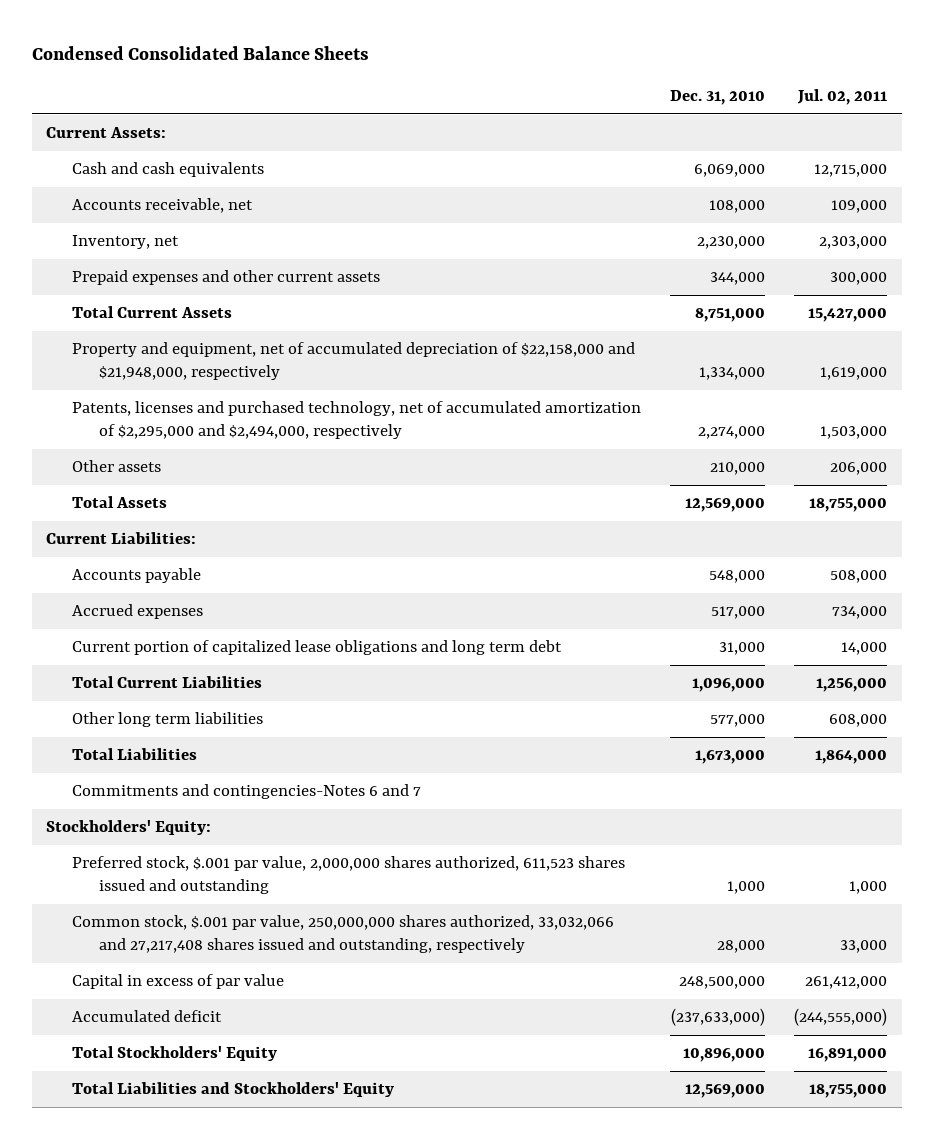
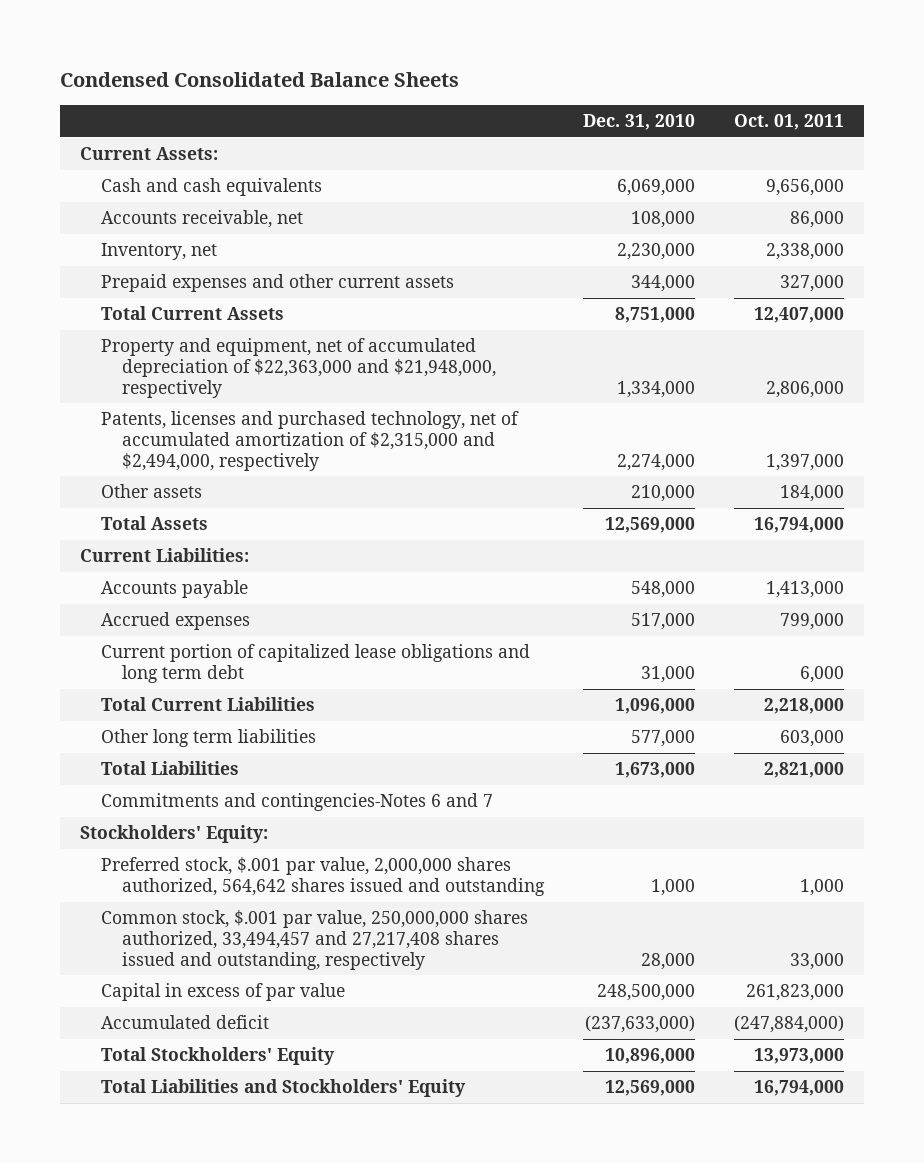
[797,89,888,106] Jul. 02, 2011 -> none
none -> [733,114,844,131] Oct. 01, 2011
[72,341,636,381] Property and equipment, net of accumulated depreciation of $22,158,000 and $21,948,000, respectively -> [100,338,496,398] Property and equipment, net of accumulated depreciation of $22,363,000 and $21,948,000, respectively
[72,400,642,440] Patents, licenses and purchased technology, net of accumulated amortization of $2,295,000 and $2,494,000, respectively -> [100,411,519,471] Patents, licenses and purchased technology, net of accumulated amortization of $2,315,000 and $2,494,000, respectively
[72,855,626,895] Preferred stock, $.001 par value, 2,000,000 shares authorized, 611,523 shares issued and outstanding -> [100,857,545,896] Preferred stock, $.001 par value, 2,000,000 shares authorized, 564,642 shares issued and outstanding
[72,914,615,954] Common stock, $.001 par value, 250,000,000 shares authorized, 33,032,066 and 27,217,408 shares issued and outstanding, respectively -> [100,910,528,970] Common stock, $.001 par value, 250,000,000 shares authorized, 33,494,457 and 27,217,408 shares issued and outstanding, respectively

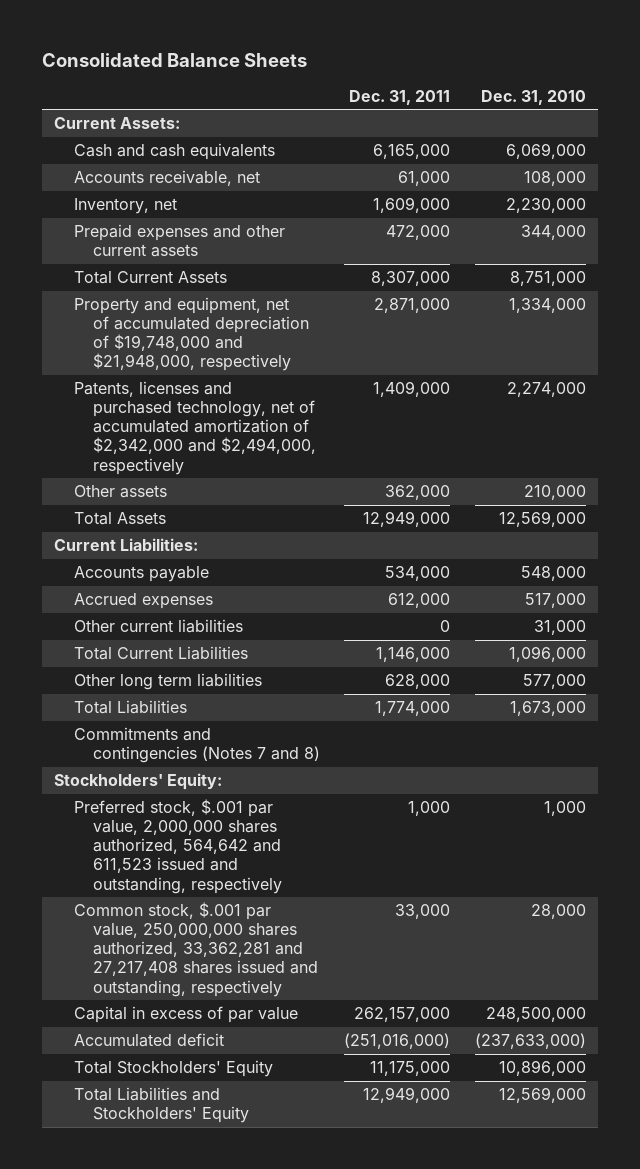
[60,72,460,88] Condensed Consolidated Balance Sheets -> [42,52,308,67] Consolidated Balance Sheets
[733,114,844,131] Oct. 01, 2011 -> none
none -> [349,89,451,105] Dec. 31, 2011
[100,338,496,398] Property and equipment, net of accumulated depreciation of $22,363,000 and $21,948,000, respectively -> [73,297,309,372] Property and equipment, net of accumulated depreciation of $19,748,000 and $21,948,000, respectively
[100,411,519,471] Patents, licenses and purchased technology, net of accumulated amortization of $2,315,000 and $2,494,000, respectively -> [73,381,316,475] Patents, licenses and purchased technology, net of accumulated amortization of $2,342,000 and $2,494,000, respectively
[100,644,530,683] Current portion of capitalized lease obligations and long term debt -> none
none -> [73,619,243,634] Other current liabilities
[100,793,493,812] Commitments and contingencies-Notes 6 and 7 -> [73,727,320,764] Commitments and contingencies (Notes 7 and 8)
[100,857,545,896] Preferred stock, $.001 par value, 2,000,000 shares authorized, 564,642 shares issued and outstanding -> [73,799,282,894] Preferred stock, $.001 par value, 2,000,000 shares authorized, 564,642 and 611,523 issued and outstanding, respectively
[100,910,528,970] Common stock, $.001 par value, 250,000,000 shares authorized, 33,494,457 and 27,217,408 shares issued and outstanding, respectively -> [73,902,318,997] Common stock, $.001 par value, 250,000,000 shares authorized, 33,362,281 and 27,217,408 shares issued and outstanding, respectively

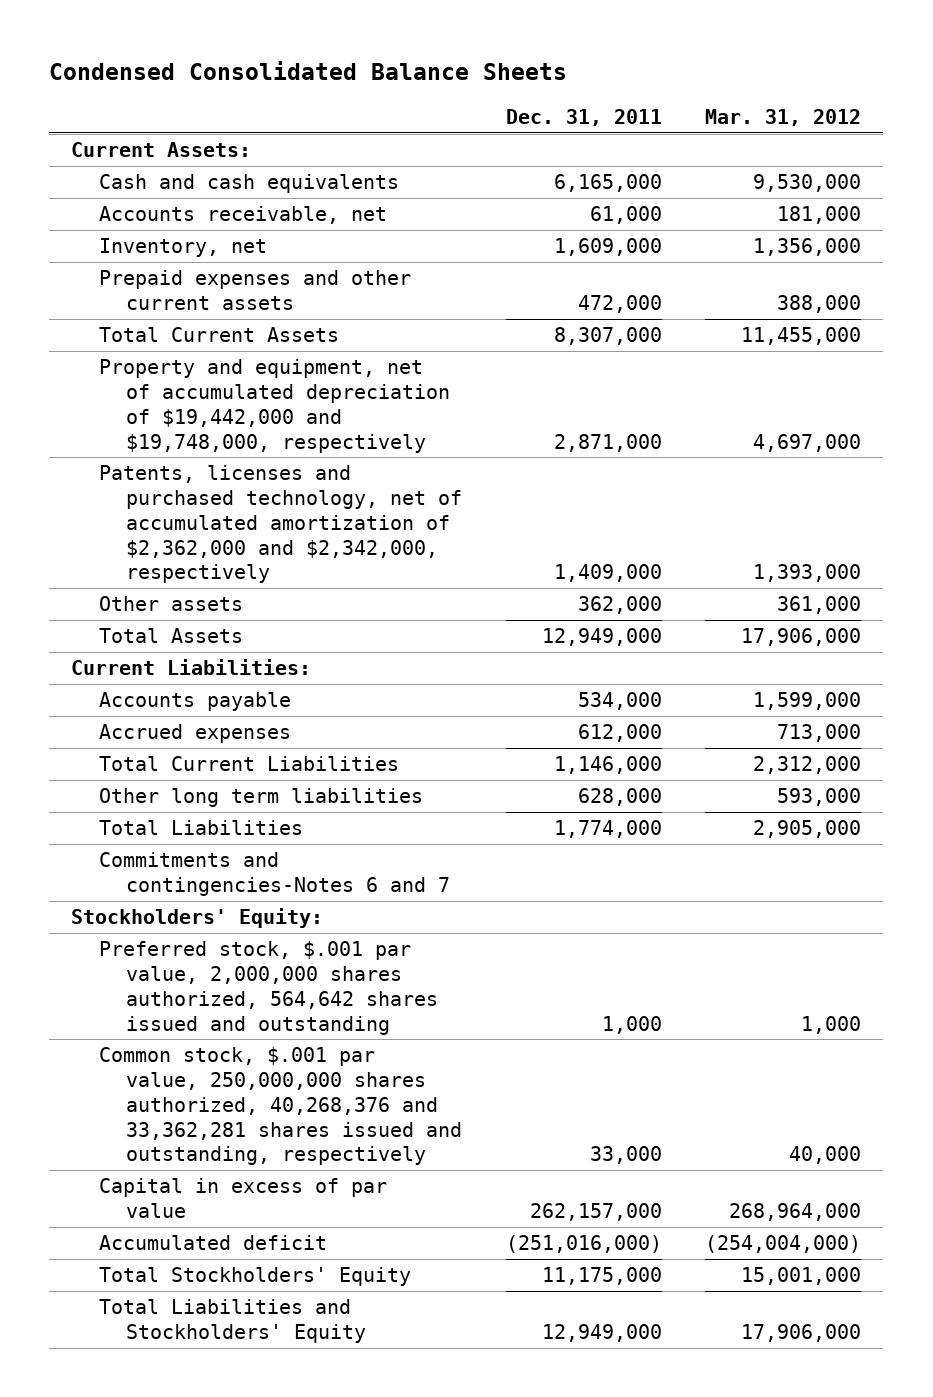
[42,52,308,67] Consolidated Balance Sheets -> [49,61,568,81] Condensed Consolidated Balance Sheets
[480,89,586,105] Dec. 31, 2010 -> none
none -> [705,108,862,126] Mar. 31, 2012
[73,297,309,372] Property and equipment, net of accumulated depreciation of $19,748,000 and $21,948,000, respectively -> [98,359,451,453] Property and equipment, net of accumulated depreciation of $19,442,000 and $19,748,000, respectively
[73,381,316,475] Patents, licenses and purchased technology, net of accumulated amortization of $2,342,000 and $2,494,000, respectively -> [98,465,463,584] Patents, licenses and purchased technology, net of accumulated amortization of $2,362,000 and $2,342,000, respectively
[73,619,243,634] Other current liabilities -> none
[73,727,320,764] Commitments and contingencies (Notes 7 and 8) -> [98,852,451,897] Commitments and contingencies-Notes 6 and 7
[73,799,282,894] Preferred stock, $.001 par value, 2,000,000 shares authorized, 564,642 and 611,523 issued and outstanding, respectively -> [98,941,439,1035] Preferred stock, $.001 par value, 2,000,000 shares authorized, 564,642 shares issued and outstanding
[73,902,318,997] Common stock, $.001 par value, 250,000,000 shares authorized, 33,362,281 and 27,217,408 shares issued and outstanding, respectively -> [98,1047,463,1166] Common stock, $.001 par value, 250,000,000 shares authorized, 40,268,376 and 33,362,281 shares issued and outstanding, respectively

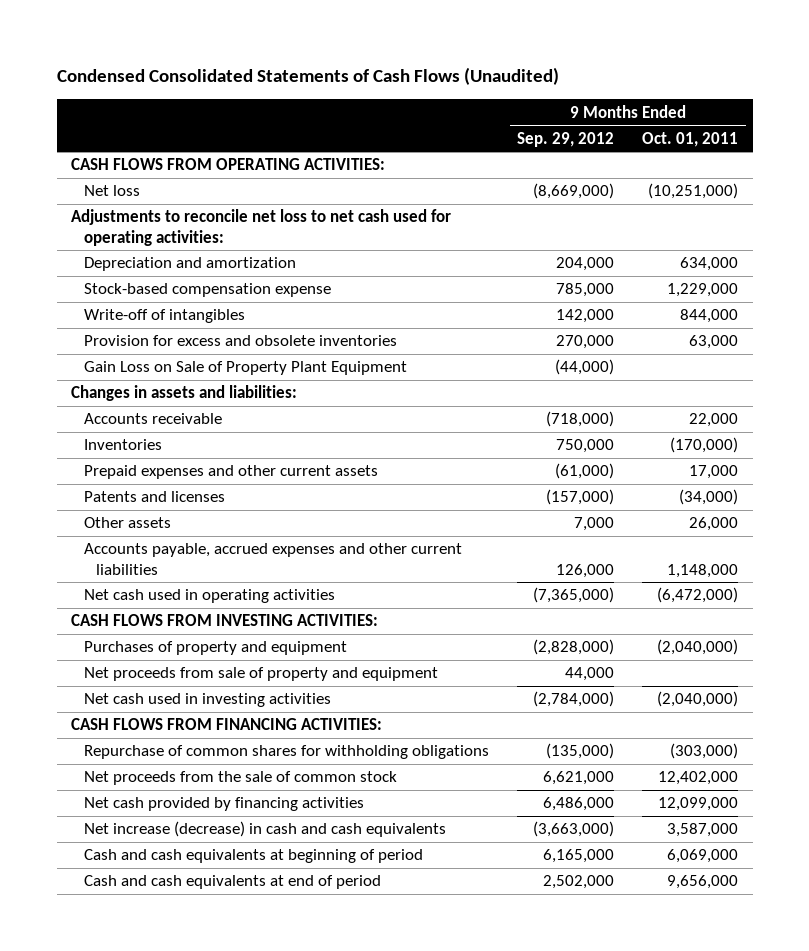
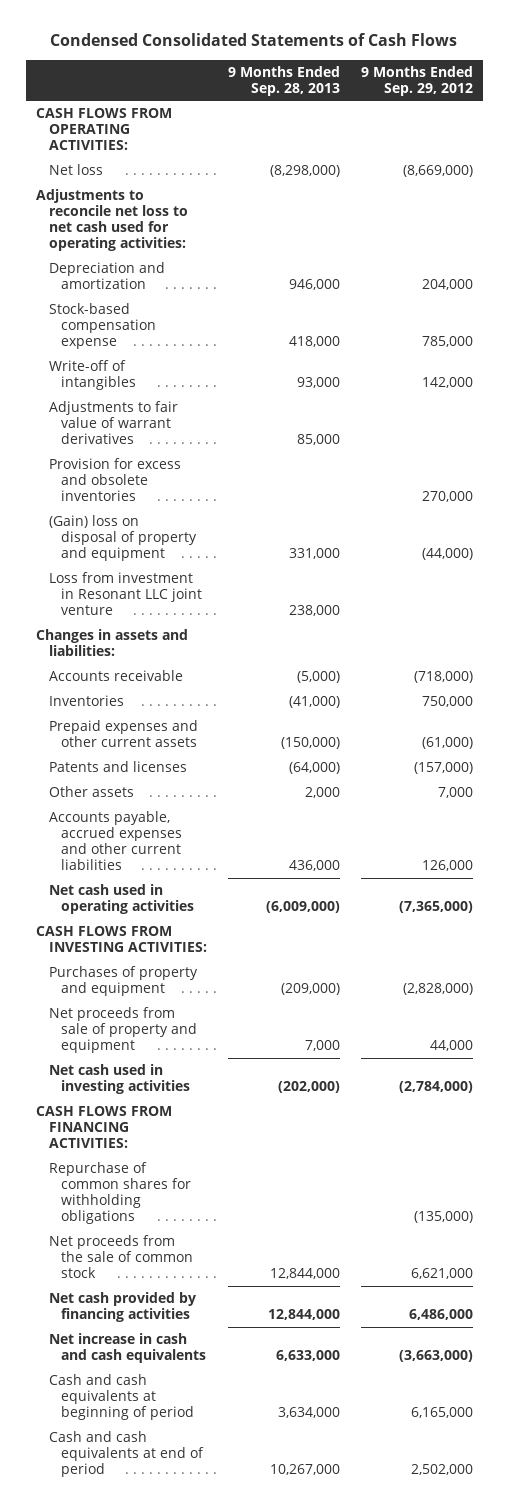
[56,67,559,86] Condensed Consolidated Statements of Cash Flows (Unaudited) -> [50,33,458,47] Condensed Consolidated Statements of Cash Flows
[642,131,739,147] Oct. 01, 2011 -> none
none -> [227,65,340,96] 9 Months Ended Sep. 28, 2013
none -> [48,401,178,445] Adjustments to fair value of warrant derivatives
[83,361,407,376] Gain Loss on Sale of Property Plant Equipment -> [48,515,197,562] (Gain) loss on disposal of property and equipment
none -> [48,572,202,616] Loss from investment in Resonant LLC joint venture
[83,821,446,838] Net increase (decrease) in cash and cash equivalents -> [48,1333,206,1364] Net increase in cash and cash equivalents

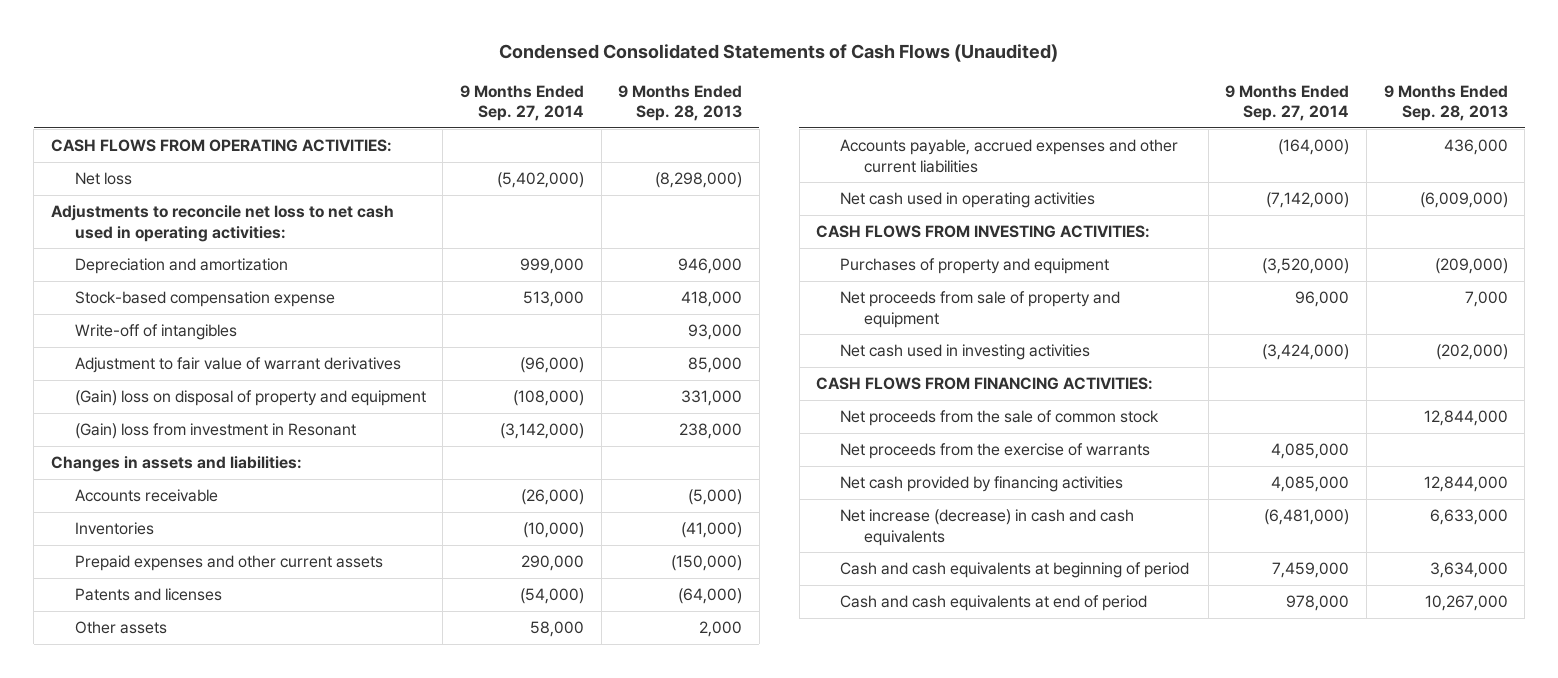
[50,33,458,47] Condensed Consolidated Statements of Cash Flows -> [499,44,1059,63] Condensed Consolidated Statements of Cash Flows (Unaudited)
[360,65,473,96] 9 Months Ended Sep. 29, 2012 -> none
none -> [459,84,584,122] 9 Months Ended Sep. 27, 2014
[36,189,188,252] Adjustments to reconcile net loss to net cash used for operating activities: -> [50,205,394,242] Adjustments to reconcile net loss to net cash used in operating activities:
[48,458,181,502] Provision for excess and obsolete inventories -> none
[48,401,178,445] Adjustments to fair value of warrant derivatives -> [74,357,401,374] Adjustment to fair value of warrant derivatives
[48,572,202,616] Loss from investment in Resonant LLC joint venture -> [74,423,356,440] (Gain) loss from investment in Resonant
[48,1162,191,1225] Repurchase of common shares for withholding obligations -> none
none -> [840,443,1151,460] Net proceeds from the exercise of warrants
[48,1333,206,1364] Net increase in cash and cash equivalents -> [840,509,1135,546] Net increase (decrease) in cash and cash equivalents

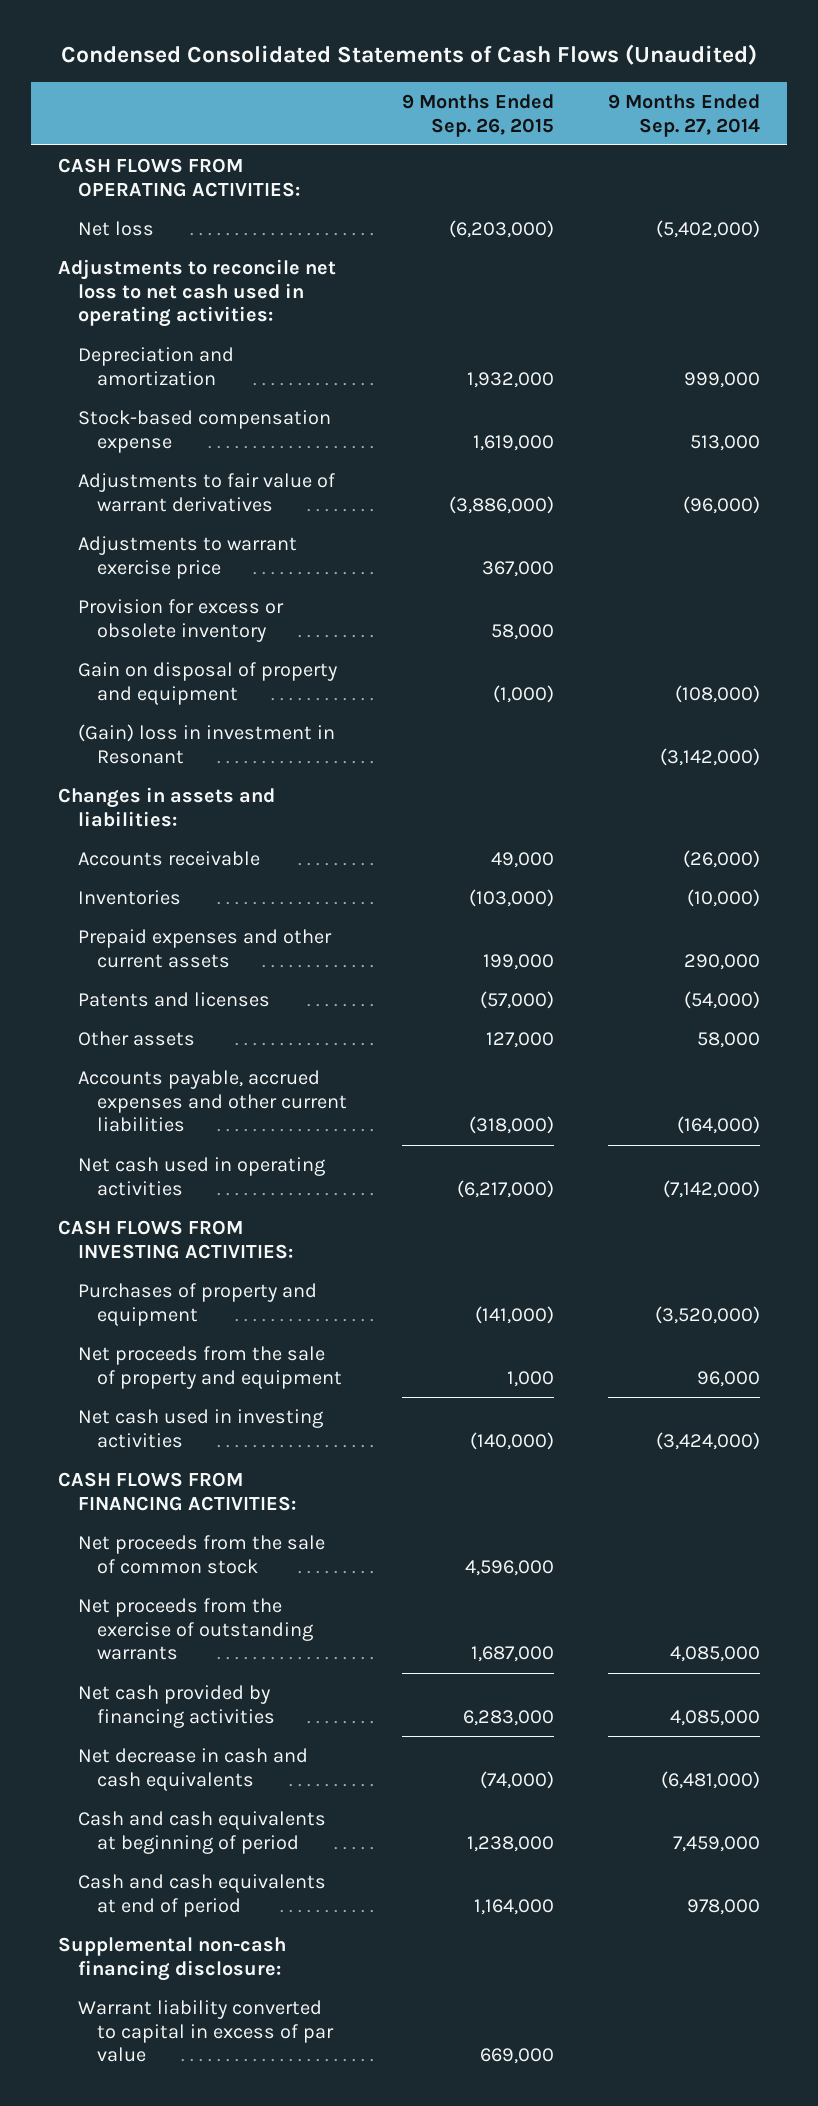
[618,84,743,122] 9 Months Ended Sep. 28, 2013 -> none
none -> [401,93,554,137] 9 Months Ended Sep. 26, 2015
[74,324,237,341] Write-off of intangibles -> none
[74,357,401,374] Adjustment to fair value of warrant derivatives -> [77,472,335,512] Adjustments to fair value of warrant derivatives
none -> [77,535,297,579] Adjustments to warrant exercise price
none -> [77,598,284,642] Provision for excess or obsolete inventory
[74,390,426,407] (Gain) loss on disposal of property and equipment -> [77,661,337,705] Gain on disposal of property and equipment
[74,423,356,440] (Gain) loss from investment in Resonant -> [77,723,335,764] (Gain) loss in investment in Resonant
[840,291,1121,328] Net proceeds from sale of property and equipment -> [77,1345,342,1389] Net proceeds from the sale of property and equipment
[840,443,1151,460] Net proceeds from the exercise of warrants -> [77,1597,313,1661] Net proceeds from the exercise of outstanding warrants
[840,509,1135,546] Net increase (decrease) in cash and cash equivalents -> [77,1747,308,1791] Net decrease in cash and cash equivalents
none -> [58,1936,287,1981] Supplemental non-cash financing disclosure:
none -> [77,1999,334,2063] Warrant liability converted to capital in excess of par value

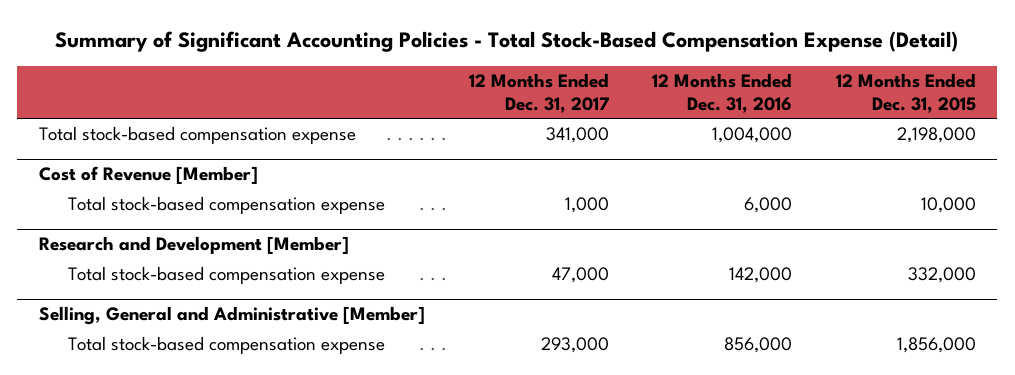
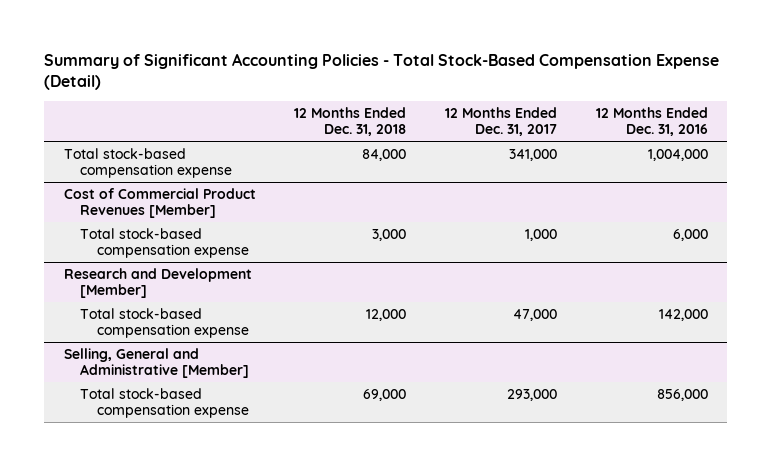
[835,73,976,114] 12 Months Ended Dec. 31, 2015 -> none
none -> [294,106,407,137] 12 Months Ended Dec. 31, 2018
[39,166,259,185] Cost of Revenue [Member] -> [63,187,256,219] Cost of Commercial Product Revenues [Member]

